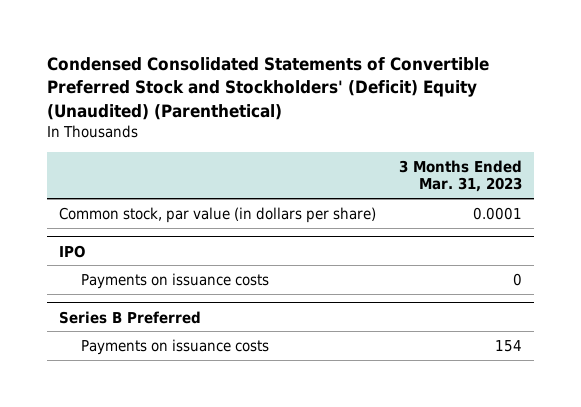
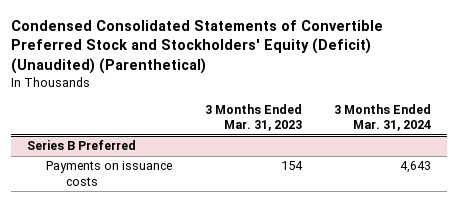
[46,57,489,120] Condensed Consolidated Statements of Convertible Preferred Stock and Stockholders' (Deficit) Equity (Unaudited) (Parenthetical) -> [11,19,384,74] Condensed Consolidated Statements of Convertible Preferred Stock and Stockholders' Equity (Deficit) (Unaudited) (Parenthetical)
none -> [333,103,431,132] 3 Months Ended Mar. 31, 2024
[58,206,376,223] Common stock, par value (in dollars per share) -> none
[58,244,85,258] IPO -> none
[80,272,269,289] Payments on issuance costs -> none

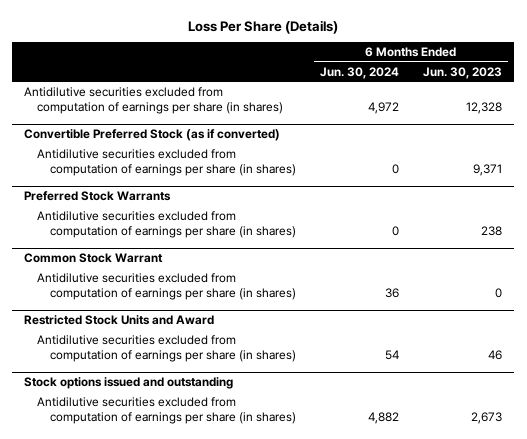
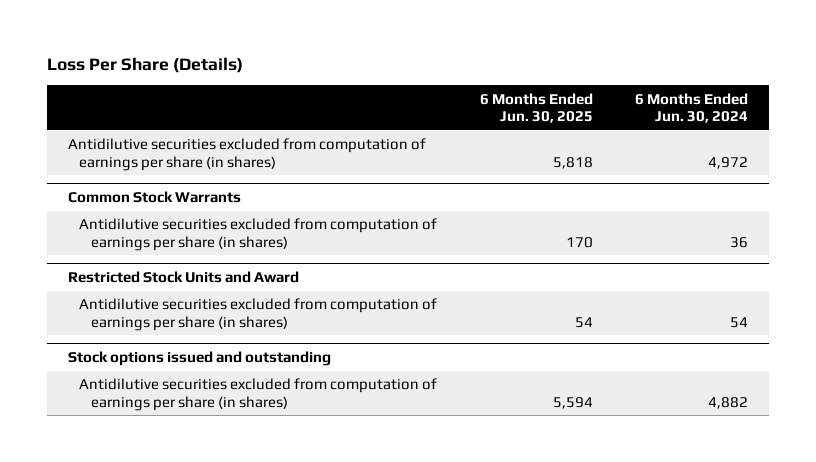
[423,66,503,79] Jun. 30, 2023 -> none
none -> [479,92,593,124] 6 Months Ended Jun. 30, 2025
[24,129,281,142] Convertible Preferred Stock (as if converted) -> none
[36,148,296,177] Antidilutive securities excluded from computation of earnings per share (in shares) -> none
[24,191,172,202] Preferred Stock Warrants -> none
[36,210,296,239] Antidilutive securities excluded from computation of earnings per share (in shares) -> none
[24,253,164,264] Common Stock Warrant -> [68,191,242,204] Common Stock Warrants

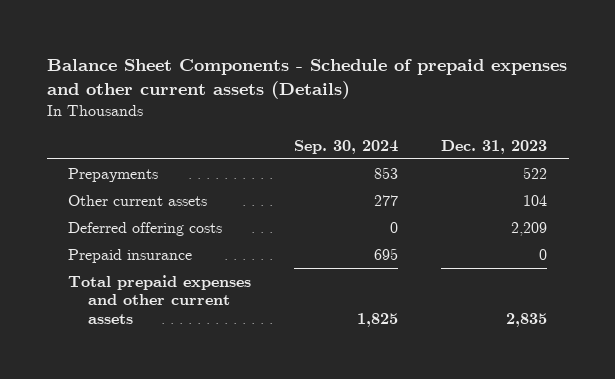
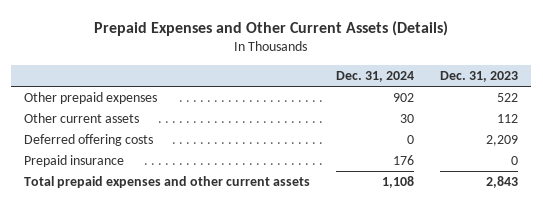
[46,58,567,99] Balance Sheet Components - Schedule of prepaid expenses and other current assets (Details) -> [94,20,449,36] Prepaid Expenses and Other Current Assets (Details)
[294,139,399,154] Sep. 30, 2024 -> none
none -> [336,71,415,83] Dec. 31, 2024
[68,167,159,182] Prepayments -> [24,91,158,104] Other prepaid expenses
[523,194,548,206] 104 -> [497,113,519,123] 112
[506,313,548,328] 2,835 -> [486,175,519,188] 2,843

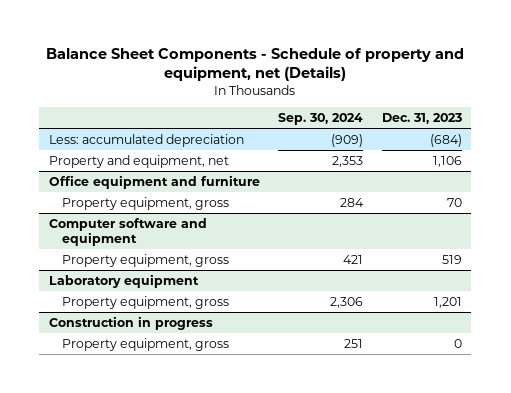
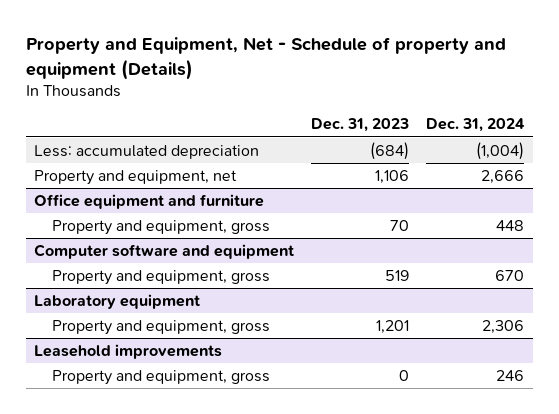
[46,47,465,82] Balance Sheet Components - Schedule of property and equipment, net (Details) -> [25,37,506,80] Property and Equipment, Net - Schedule of property and equipment (Details)
[278,113,364,126] Sep. 30, 2024 -> none
none -> [426,118,526,133] Dec. 31, 2024
[61,196,229,210] Property equipment, gross -> [52,219,271,235] Property and equipment, gross
[61,253,229,267] Property equipment, gross -> [52,269,271,285] Property and equipment, gross
[48,315,213,330] Construction in progress -> none
[61,295,229,309] Property equipment, gross -> [52,319,271,335] Property and equipment, gross
none -> [34,343,223,359] Leasehold improvements
[61,337,229,351] Property equipment, gross -> [52,369,271,385] Property and equipment, gross

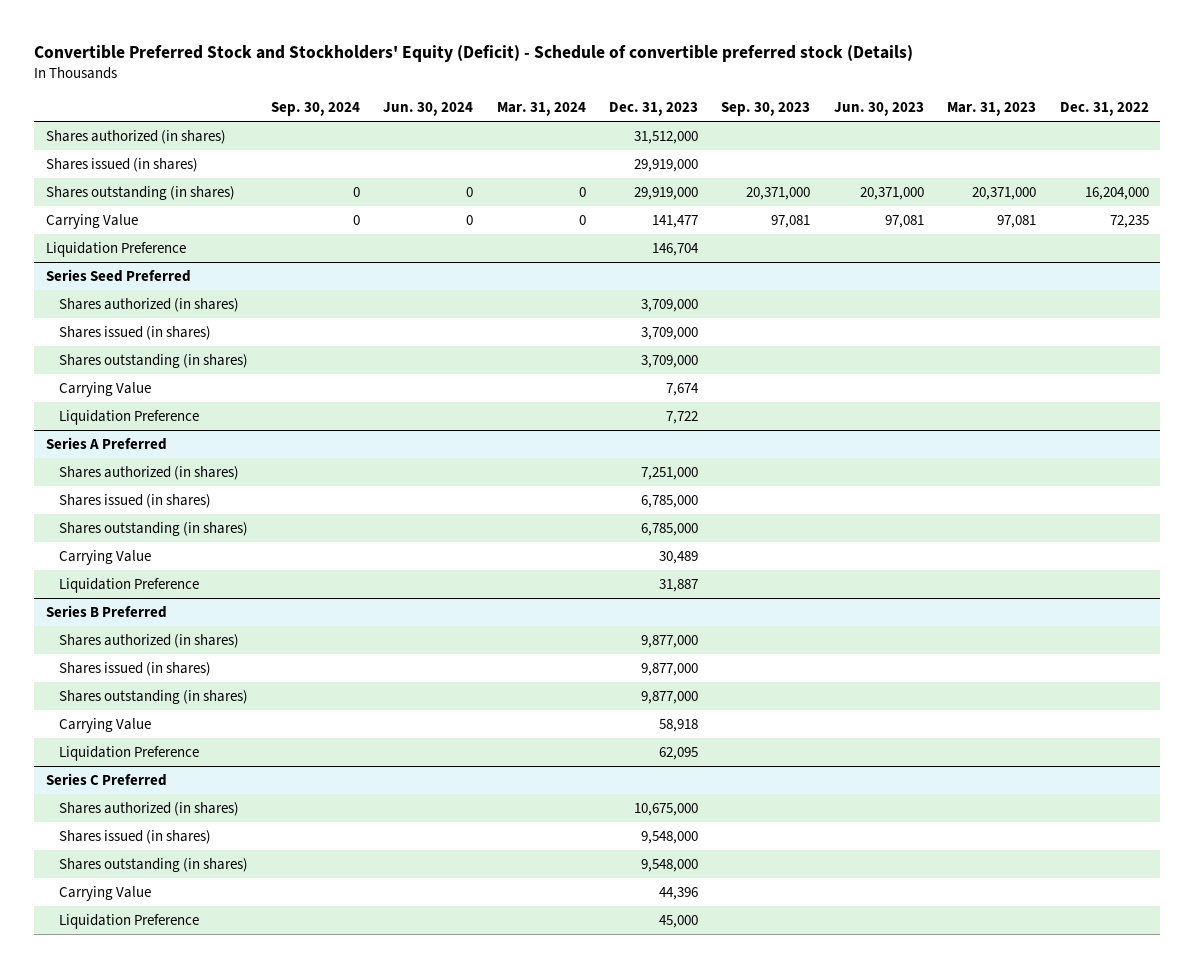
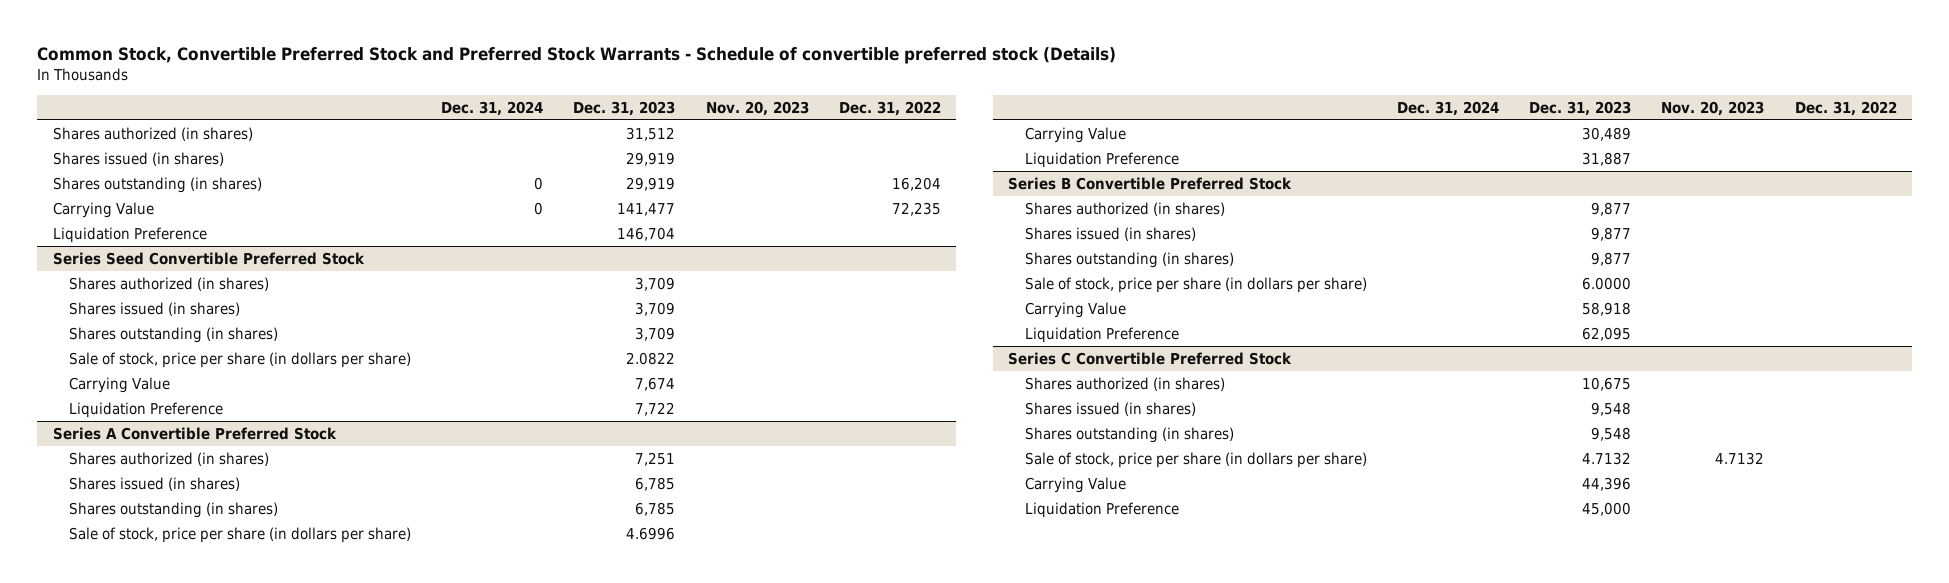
[34,44,914,62] Convertible Preferred Stock and Stockholders' Equity (Deficit) - Schedule of convertible preferred stock (Details) -> [37,47,1117,65] Common Stock, Convertible Preferred Stock and Preferred Stock Warrants - Schedule of convertible preferred stock (Details)
[270,102,360,117] Sep. 30, 2024 -> none
[383,102,474,117] Jun. 30, 2024 -> none
[496,102,586,117] Mar. 31, 2024 -> none
[721,102,811,117] Sep. 30, 2023 -> none
[833,102,924,117] Jun. 30, 2023 -> none
[947,102,1037,117] Mar. 31, 2023 -> none
none -> [441,100,544,116] Dec. 31, 2024
none -> [705,100,809,116] Nov. 20, 2023
[634,130,699,144] 31,512,000 -> [626,126,676,141] 31,512
[634,158,699,172] 29,919,000 -> [626,151,676,166] 29,919
[634,186,699,200] 29,919,000 -> [626,176,676,191] 29,919
[1084,186,1149,200] 16,204,000 -> [891,176,941,191] 16,204
[45,268,191,282] Series Seed Preferred -> [52,251,365,265] Series Seed Convertible Preferred Stock
[641,298,699,312] 3,709,000 -> [635,276,676,291] 3,709
[641,326,699,340] 3,709,000 -> [635,301,676,316] 3,709
[641,354,699,368] 3,709,000 -> [635,326,676,341] 3,709
none -> [68,351,411,368] Sale of stock, price per share (in dollars per share)
[45,436,167,450] Series A Preferred -> [52,426,337,440] Series A Convertible Preferred Stock
[641,466,699,480] 7,251,000 -> [635,451,676,466] 7,251
[641,494,699,508] 6,785,000 -> [635,476,676,491] 6,785
[641,522,699,536] 6,785,000 -> [635,501,676,516] 6,785
none -> [68,526,411,543] Sale of stock, price per share (in dollars per share)
[45,604,167,618] Series B Preferred -> [1008,176,1293,190] Series B Convertible Preferred Stock
[641,634,699,648] 9,877,000 -> [1591,201,1632,216] 9,877
[641,662,699,676] 9,877,000 -> [1591,226,1632,241] 9,877
[641,690,699,704] 9,877,000 -> [1591,251,1632,266] 9,877
none -> [1024,276,1367,293] Sale of stock, price per share (in dollars per share)
[45,772,167,786] Series C Preferred -> [1008,351,1293,365] Series C Convertible Preferred Stock
[634,802,699,816] 10,675,000 -> [1582,376,1632,391] 10,675
[641,830,699,844] 9,548,000 -> [1591,401,1632,416] 9,548
[641,858,699,872] 9,548,000 -> [1591,426,1632,441] 9,548
none -> [1024,451,1367,468] Sale of stock, price per share (in dollars per share)

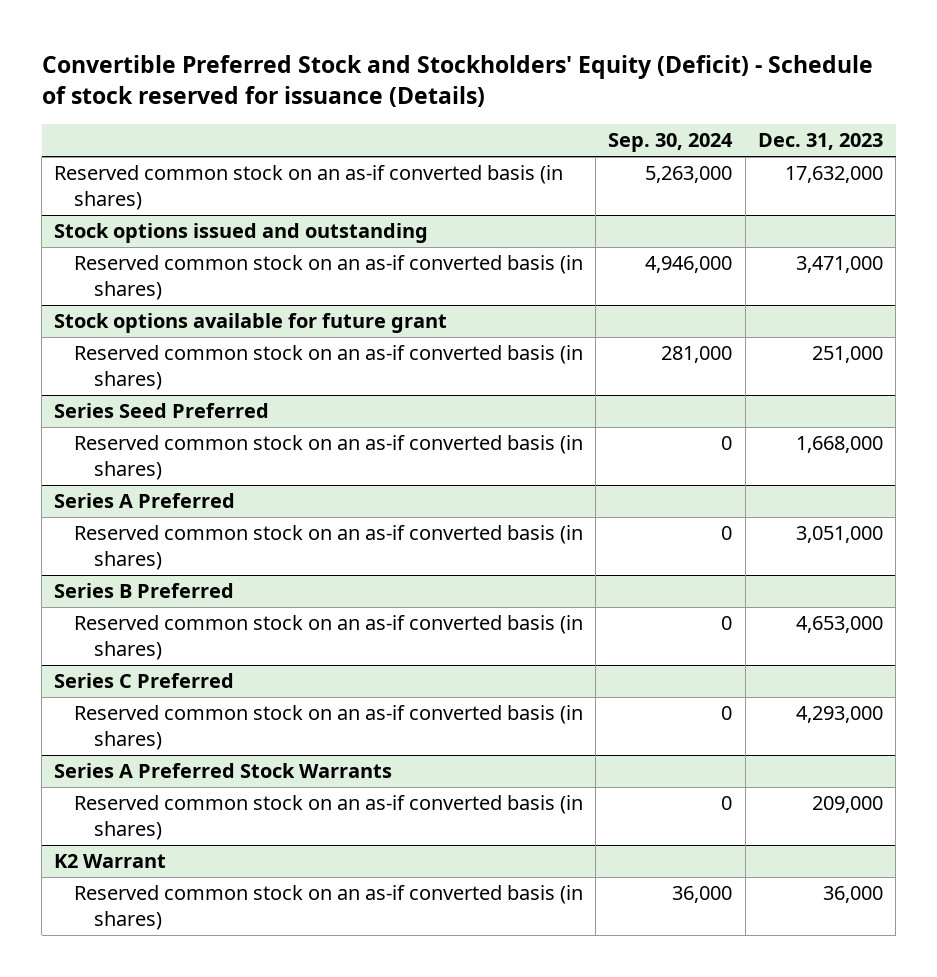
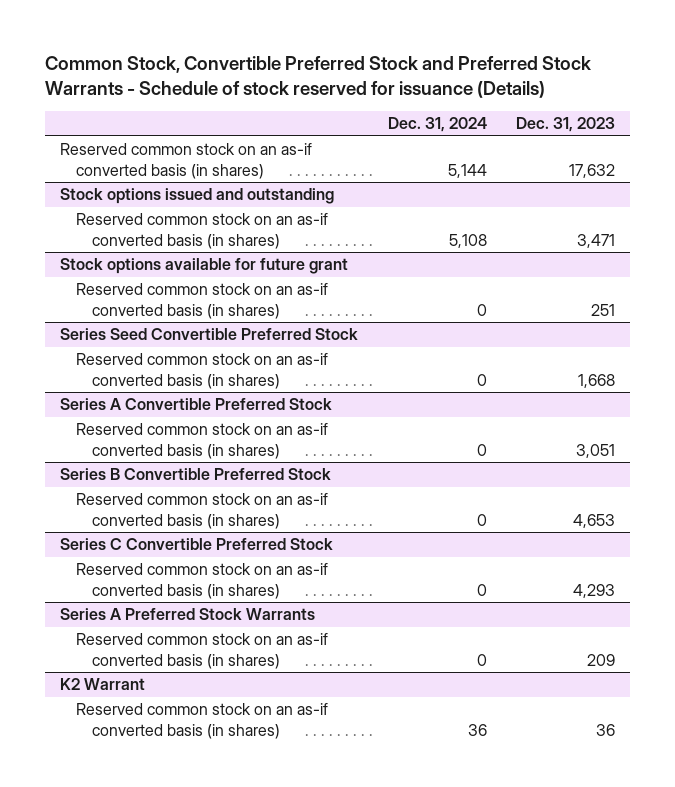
[41,54,873,107] Convertible Preferred Stock and Stockholders' Equity (Deficit) - Schedule of stock reserved for issuance (Details) -> [45,56,592,98] Common Stock, Convertible Preferred Stock and Preferred Stock Warrants - Schedule of stock reserved for issuance (Details)
[608,133,734,153] Sep. 30, 2024 -> none
none -> [387,117,487,133] Dec. 31, 2024
[784,166,883,184] 17,632,000 -> [569,163,616,178] 17,632
[795,256,883,274] 3,471,000 -> [577,233,616,248] 3,471
[811,346,883,364] 251,000 -> [591,303,616,316] 251
[54,403,270,419] Series Seed Preferred -> [60,328,359,341] Series Seed Convertible Preferred Stock
[795,436,883,454] 1,668,000 -> [578,373,616,388] 1,668
[54,493,236,509] Series A Preferred -> [60,398,333,411] Series A Convertible Preferred Stock
[795,526,883,544] 3,051,000 -> [576,443,616,458] 3,051
[54,583,235,599] Series B Preferred -> [60,468,332,481] Series B Convertible Preferred Stock
[795,616,883,634] 4,653,000 -> [573,513,616,528] 4,653
[54,673,235,689] Series C Preferred -> [60,538,334,551] Series C Convertible Preferred Stock
[795,706,883,724] 4,293,000 -> [573,583,616,598] 4,293
[811,796,883,814] 209,000 -> [587,653,616,666] 209
[822,886,883,904] 36,000 -> [596,723,616,736] 36

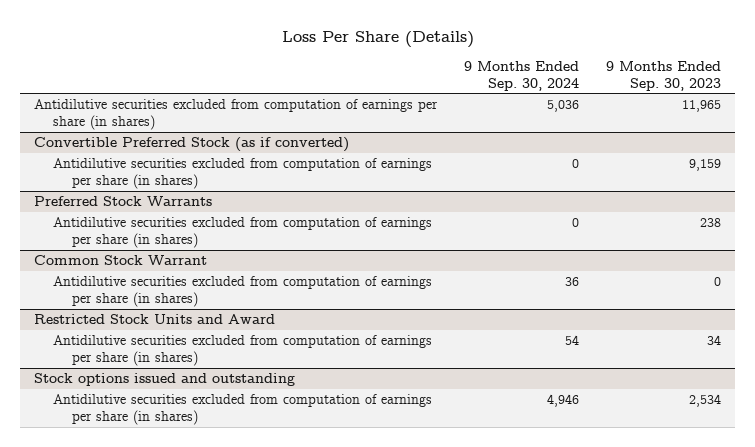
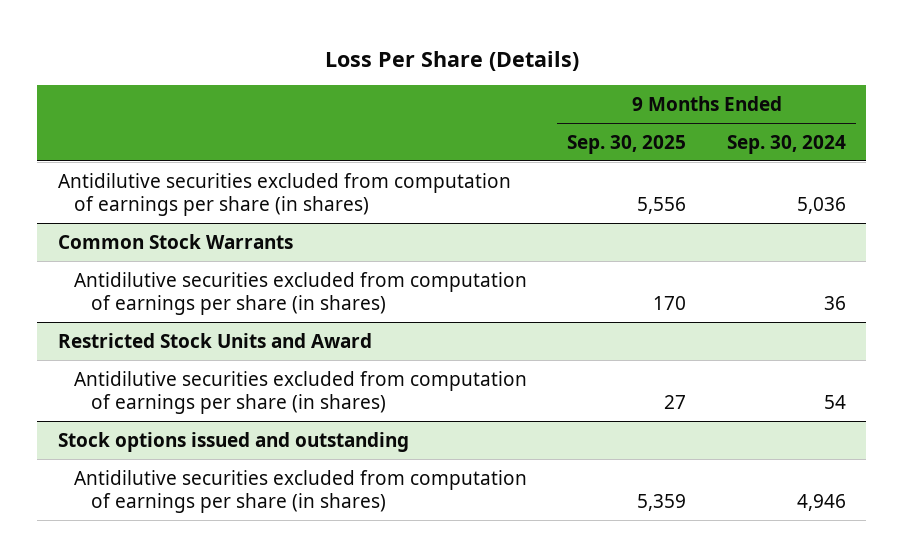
[606,60,722,91] 9 Months Ended Sep. 30, 2023 -> none
none -> [567,134,687,154] Sep. 30, 2025
[33,137,349,153] Convertible Preferred Stock (as if converted) -> none
[52,158,432,190] Antidilutive securities excluded from computation of earnings per share (in shares) -> none
[33,196,212,207] Preferred Stock Warrants -> none
[52,217,432,249] Antidilutive securities excluded from computation of earnings per share (in shares) -> none
[33,255,207,266] Common Stock Warrant -> [57,233,293,249] Common Stock Warrants

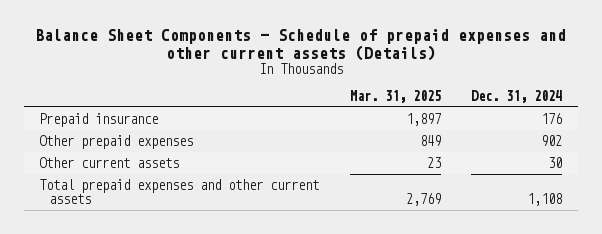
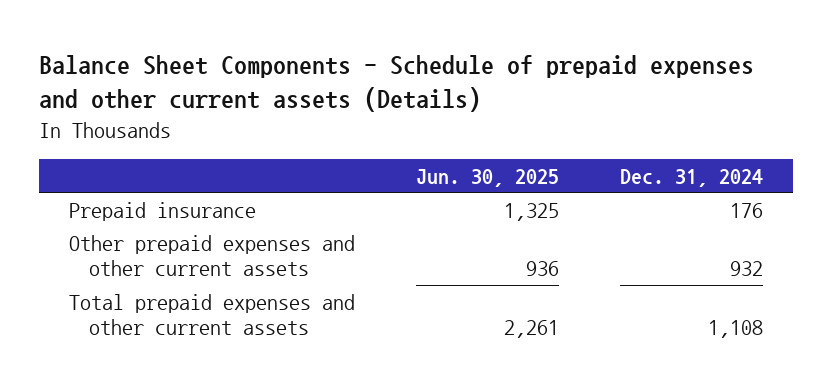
[349,90,441,104] Mar. 31, 2025 -> none
none -> [416,168,560,187] Jun. 30, 2025
[39,157,180,169] Other current assets -> none
[39,135,194,150] Other prepaid expenses -> [69,234,356,277] Other prepaid expenses and other current assets
[541,135,563,147] 902 -> [729,261,763,277] 932

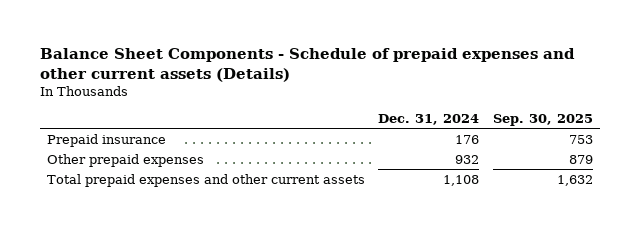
[416,168,560,187] Jun. 30, 2025 -> none
none -> [493,114,594,127] Sep. 30, 2025
[69,234,356,277] Other prepaid expenses and other current assets -> [46,153,204,167] Other prepaid expenses

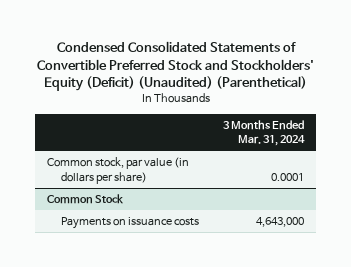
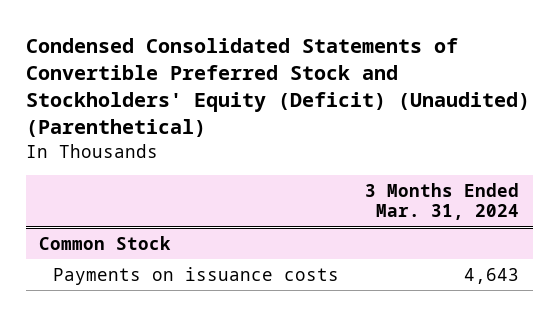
[46,157,189,184] Common stock, par value (in dollars per share) -> none
[256,217,305,228] 4,643,000 -> [464,267,520,284] 4,643

